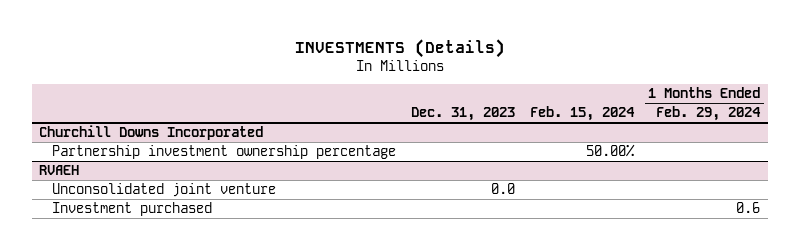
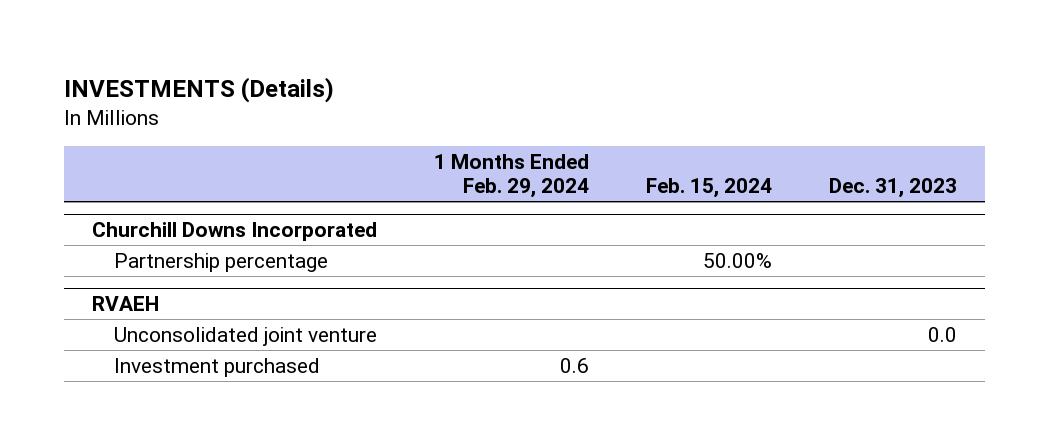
[51,145,396,160] Partnership investment ownership percentage -> [113,252,328,272] Partnership percentage

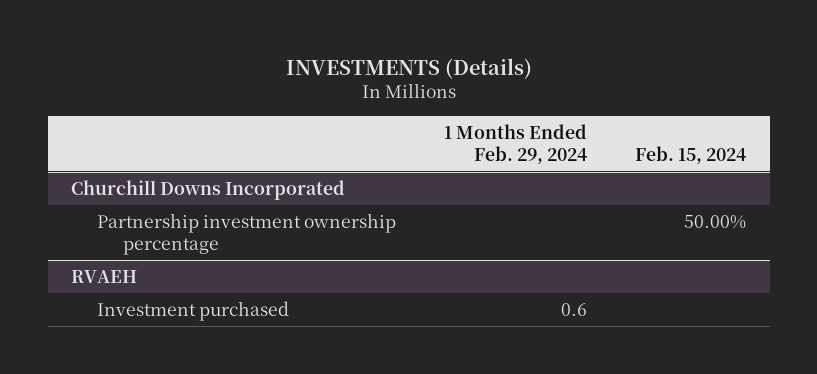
[828,177,957,198] Dec. 31, 2023 -> none
[113,252,328,272] Partnership percentage -> [97,213,397,256] Partnership investment ownership percentage
[113,326,377,346] Unconsolidated joint venture -> none

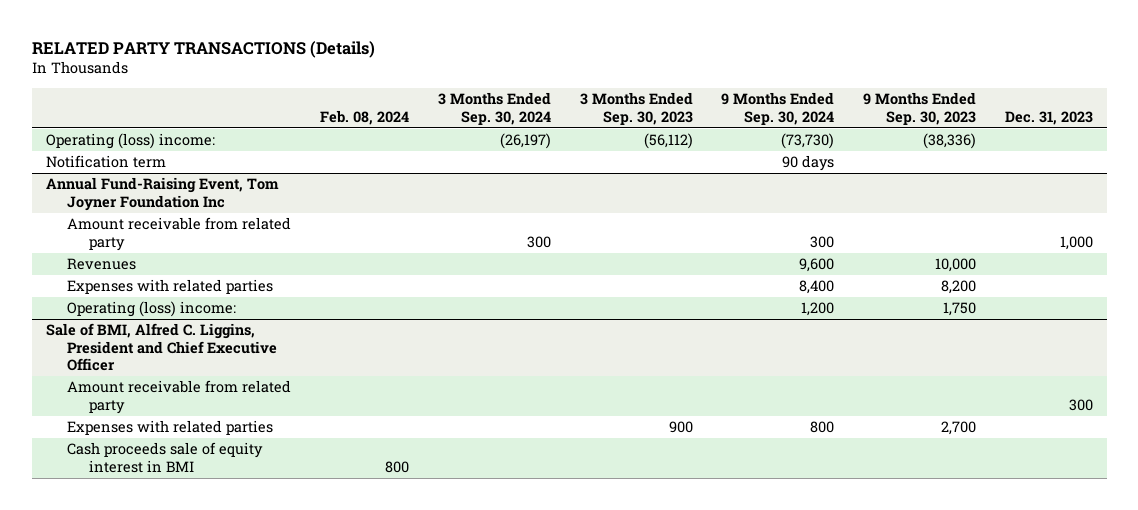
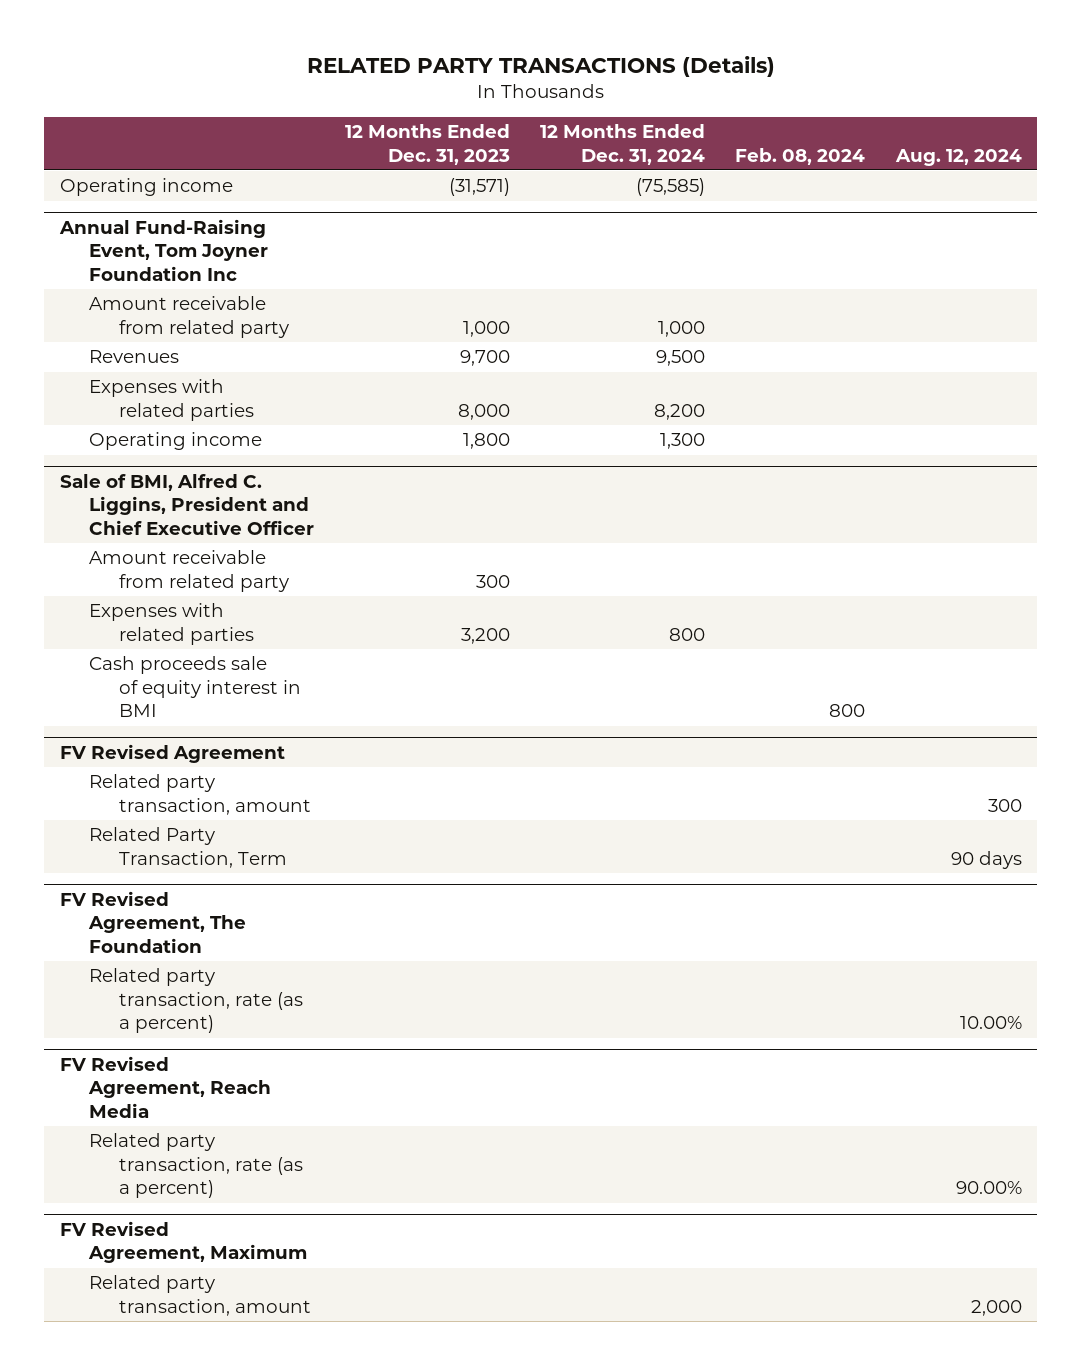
[437,92,551,125] 3 Months Ended Sep. 30, 2024 -> none
[579,92,693,125] 3 Months Ended Sep. 30, 2023 -> none
[721,92,835,125] 9 Months Ended Sep. 30, 2024 -> none
[862,92,976,125] 9 Months Ended Sep. 30, 2023 -> none
[1004,110,1093,125] Dec. 31, 2023 -> none
none -> [344,124,510,165] 12 Months Ended Dec. 31, 2023
none -> [539,124,705,165] 12 Months Ended Dec. 31, 2024
none -> [894,148,1022,166] Aug. 12, 2024
[45,155,166,169] Notification term -> none
[45,133,215,150] Operating (loss) income: -> [59,178,233,197] Operating income
[67,301,237,318] Operating (loss) income: -> [89,432,263,451] Operating income
none -> [59,744,285,764] FV Revised Agreement
none -> [89,774,311,815] Related party transaction, amount
none -> [89,827,287,868] Related Party Transaction, Term
none -> [59,891,247,953] FV Revised Agreement, The Foundation
none -> [89,968,303,1034] Related party transaction, rate (as a percent)
none -> [59,1056,272,1118] FV Revised Agreement, Reach Media
none -> [89,1133,303,1199] Related party transaction, rate (as a percent)
none -> [59,1221,308,1264] FV Revised Agreement, Maximum
none -> [89,1275,311,1316] Related party transaction, amount

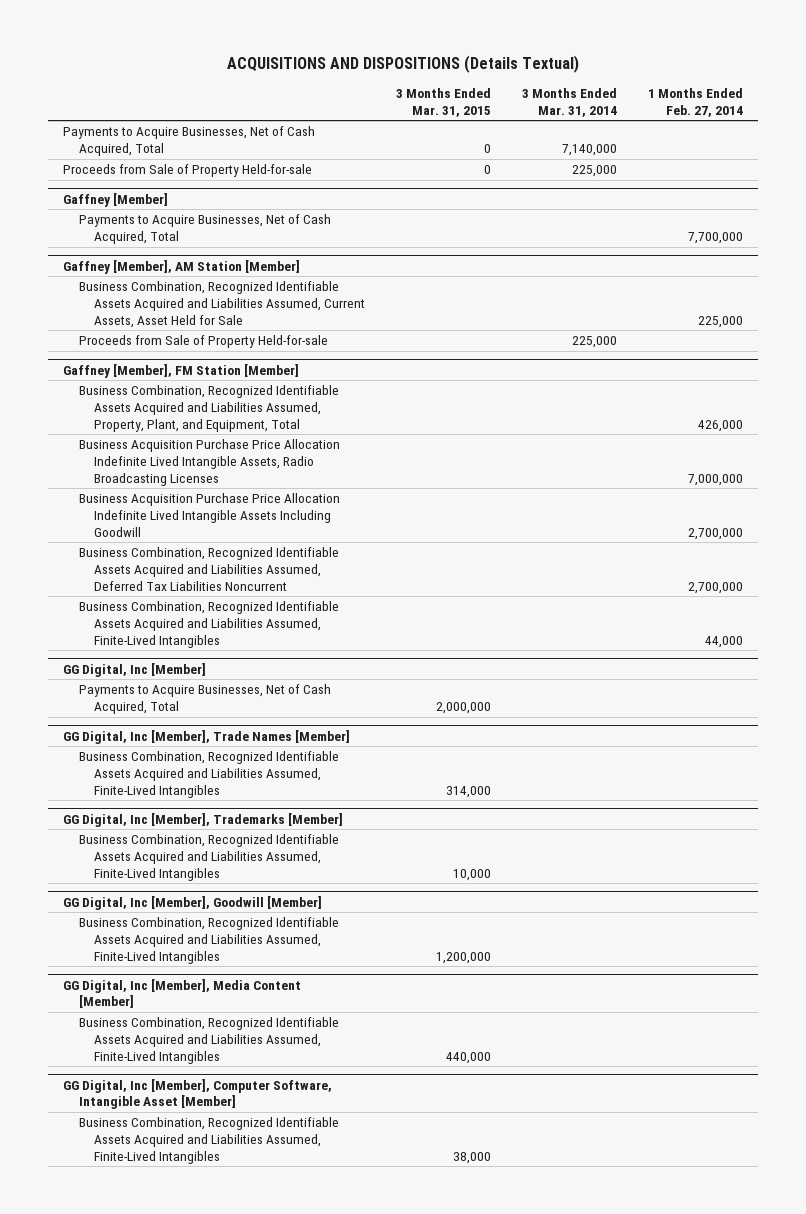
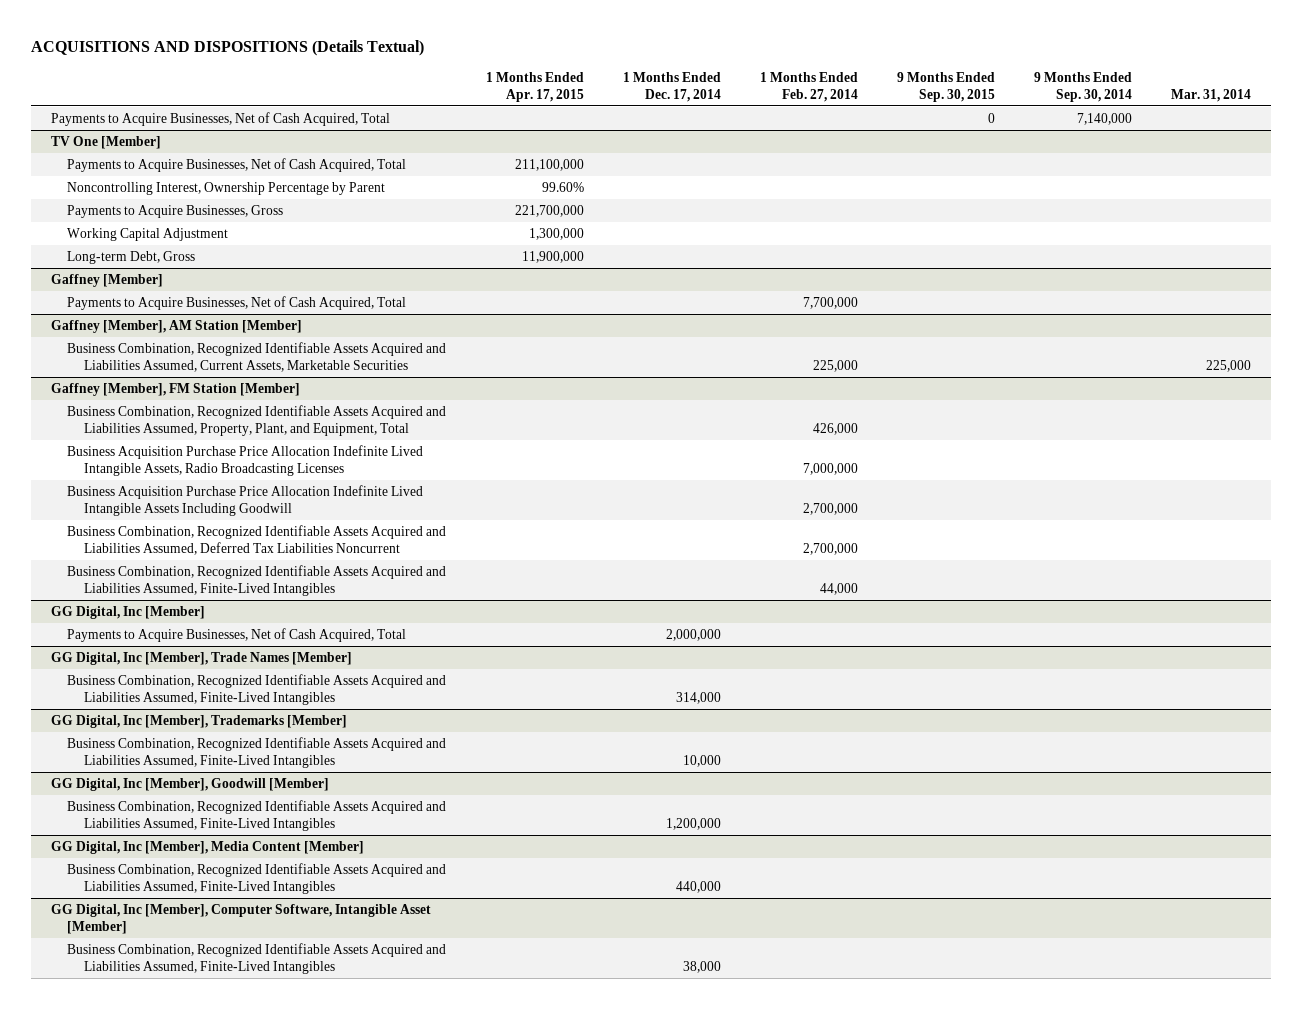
[395,88,491,117] 3 Months Ended Mar. 31, 2015 -> none
[521,88,617,117] 3 Months Ended Mar. 31, 2014 -> none
none -> [485,72,584,102] 1 Months Ended Apr. 17, 2015
none -> [622,72,721,102] 1 Months Ended Dec. 17, 2014
none -> [896,72,995,102] 9 Months Ended Sep. 30, 2015
none -> [1034,72,1133,102] 9 Months Ended Sep. 30, 2014
none -> [1171,88,1252,102] Mar. 31, 2014
[63,164,313,178] Proceeds from Sale of Property Held-for-sale -> none
none -> [50,135,161,149] TV One [Member]
none -> [67,157,407,172] Payments to Acquire Businesses, Net of Cash Acquired, Total
none -> [67,181,386,195] Noncontrolling Interest, Ownership Percentage by Parent
none -> [67,204,284,218] Payments to Acquire Businesses, Gross
none -> [67,227,229,241] Working Capital Adjustment
none -> [67,250,196,264] Long-term Debt, Gross
[78,335,328,349] Proceeds from Sale of Property Held-for-sale -> none
[78,281,365,328] Business Combination, Recognized Identifiable Assets Acquired and Liabilities Assumed, Current Assets, Asset Held for Sale -> [67,341,447,372] Business Combination, Recognized Identifiable Assets Acquired and Liabilities Assumed, Current Assets, Marketable Securities

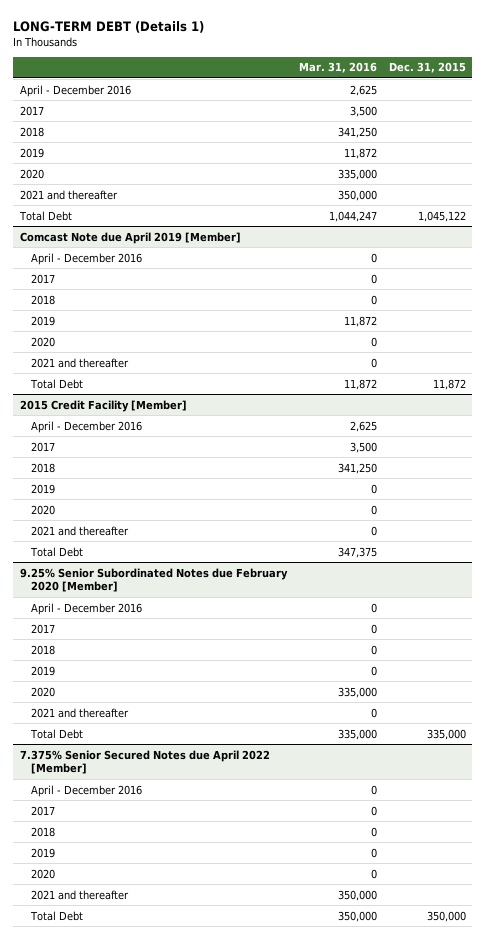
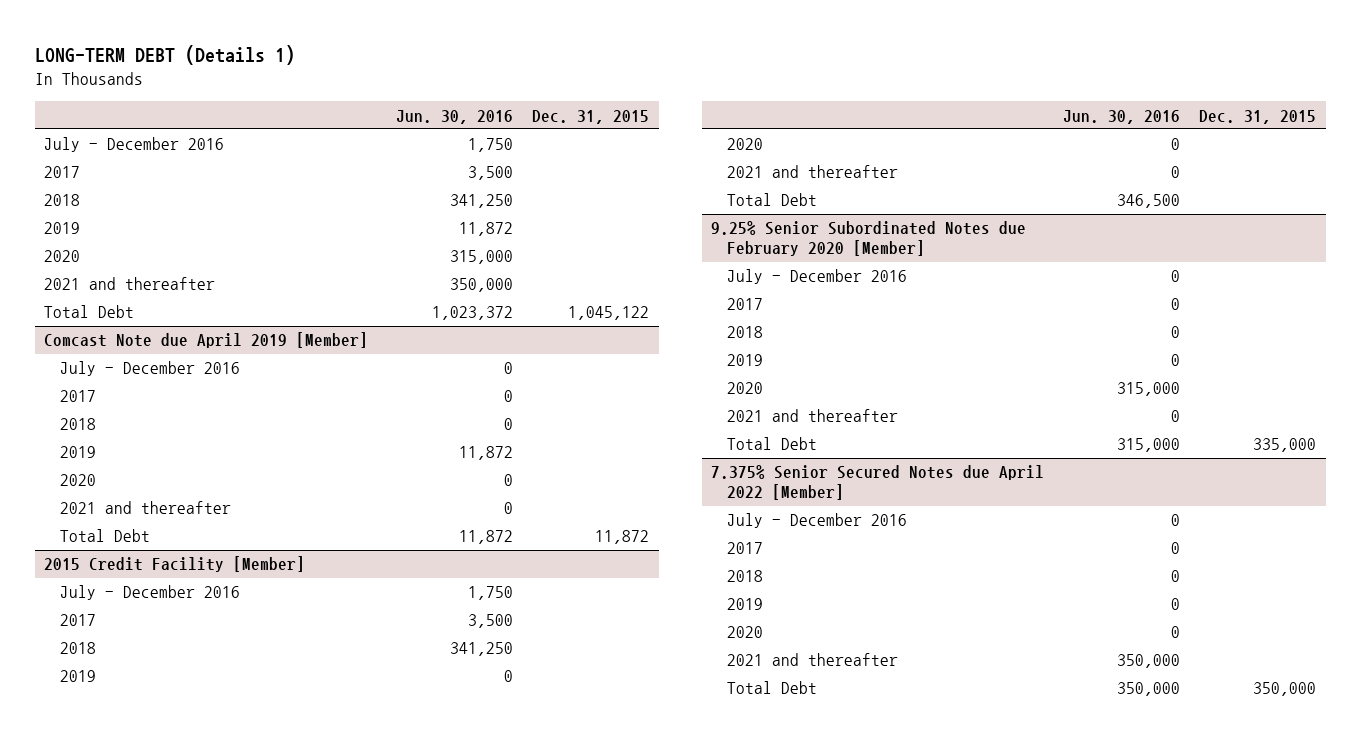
[298,62,377,74] Mar. 31, 2016 -> none
none -> [396,109,514,124] Jun. 30, 2016
[19,84,131,97] April - December 2016 -> [44,137,225,153] July - December 2016
[31,252,143,265] April - December 2016 -> [60,361,241,377] July - December 2016
[31,420,143,433] April - December 2016 -> [60,585,241,601] July - December 2016
[31,602,143,615] April - December 2016 -> [727,269,908,285] July - December 2016
[31,784,143,797] April - December 2016 -> [727,513,908,529] July - December 2016

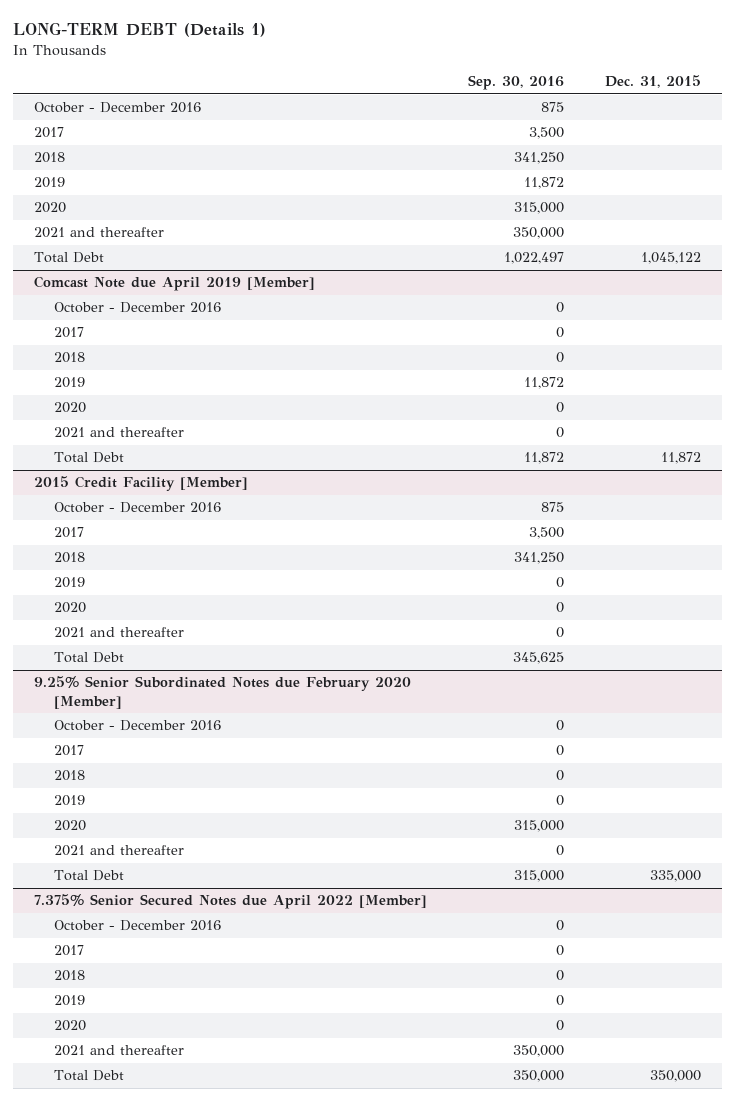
[396,109,514,124] Jun. 30, 2016 -> none
none -> [467,75,564,91] Sep. 30, 2016
[44,137,225,153] July - December 2016 -> [33,102,201,114] October - December 2016
[60,361,241,377] July - December 2016 -> [54,302,222,314] October - December 2016
[60,585,241,601] July - December 2016 -> [54,502,222,514] October - December 2016
[727,269,908,285] July - December 2016 -> [54,720,222,732] October - December 2016
[727,513,908,529] July - December 2016 -> [54,920,222,932] October - December 2016

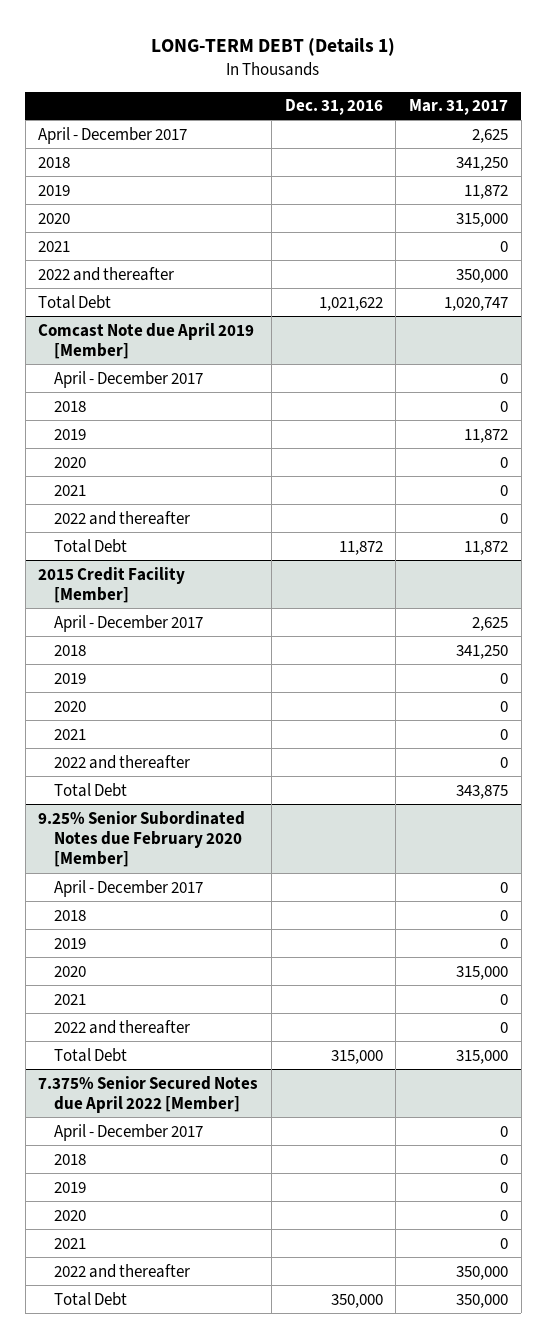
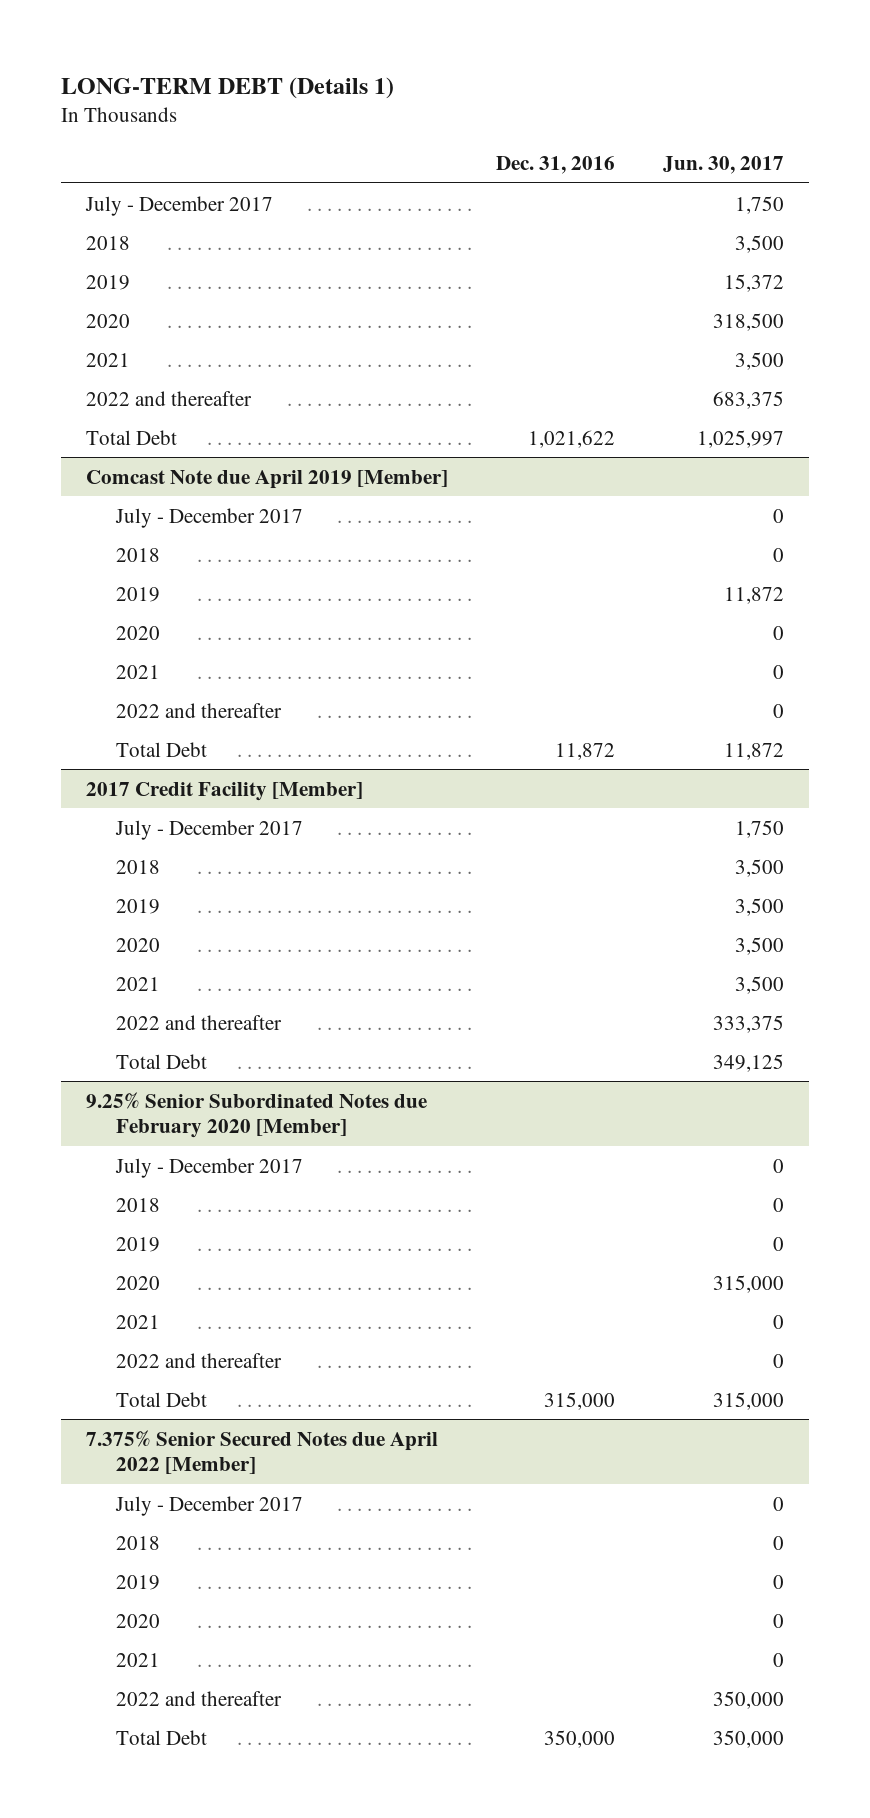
[409,99,509,116] Mar. 31, 2017 -> none
none -> [663,155,785,174] Jun. 30, 2017
[38,126,188,144] April - December 2017 -> [84,195,273,216] July - December 2017
[53,370,203,388] April - December 2017 -> [115,507,304,528] July - December 2017
[38,566,186,603] 2015 Credit Facility [Member] -> [85,781,363,801] 2017 Credit Facility [Member]
[53,614,203,632] April - December 2017 -> [115,819,304,840] July - December 2017
[53,879,203,897] April - December 2017 -> [115,1157,304,1178] July - December 2017
[53,1123,203,1141] April - December 2017 -> [115,1495,304,1516] July - December 2017

